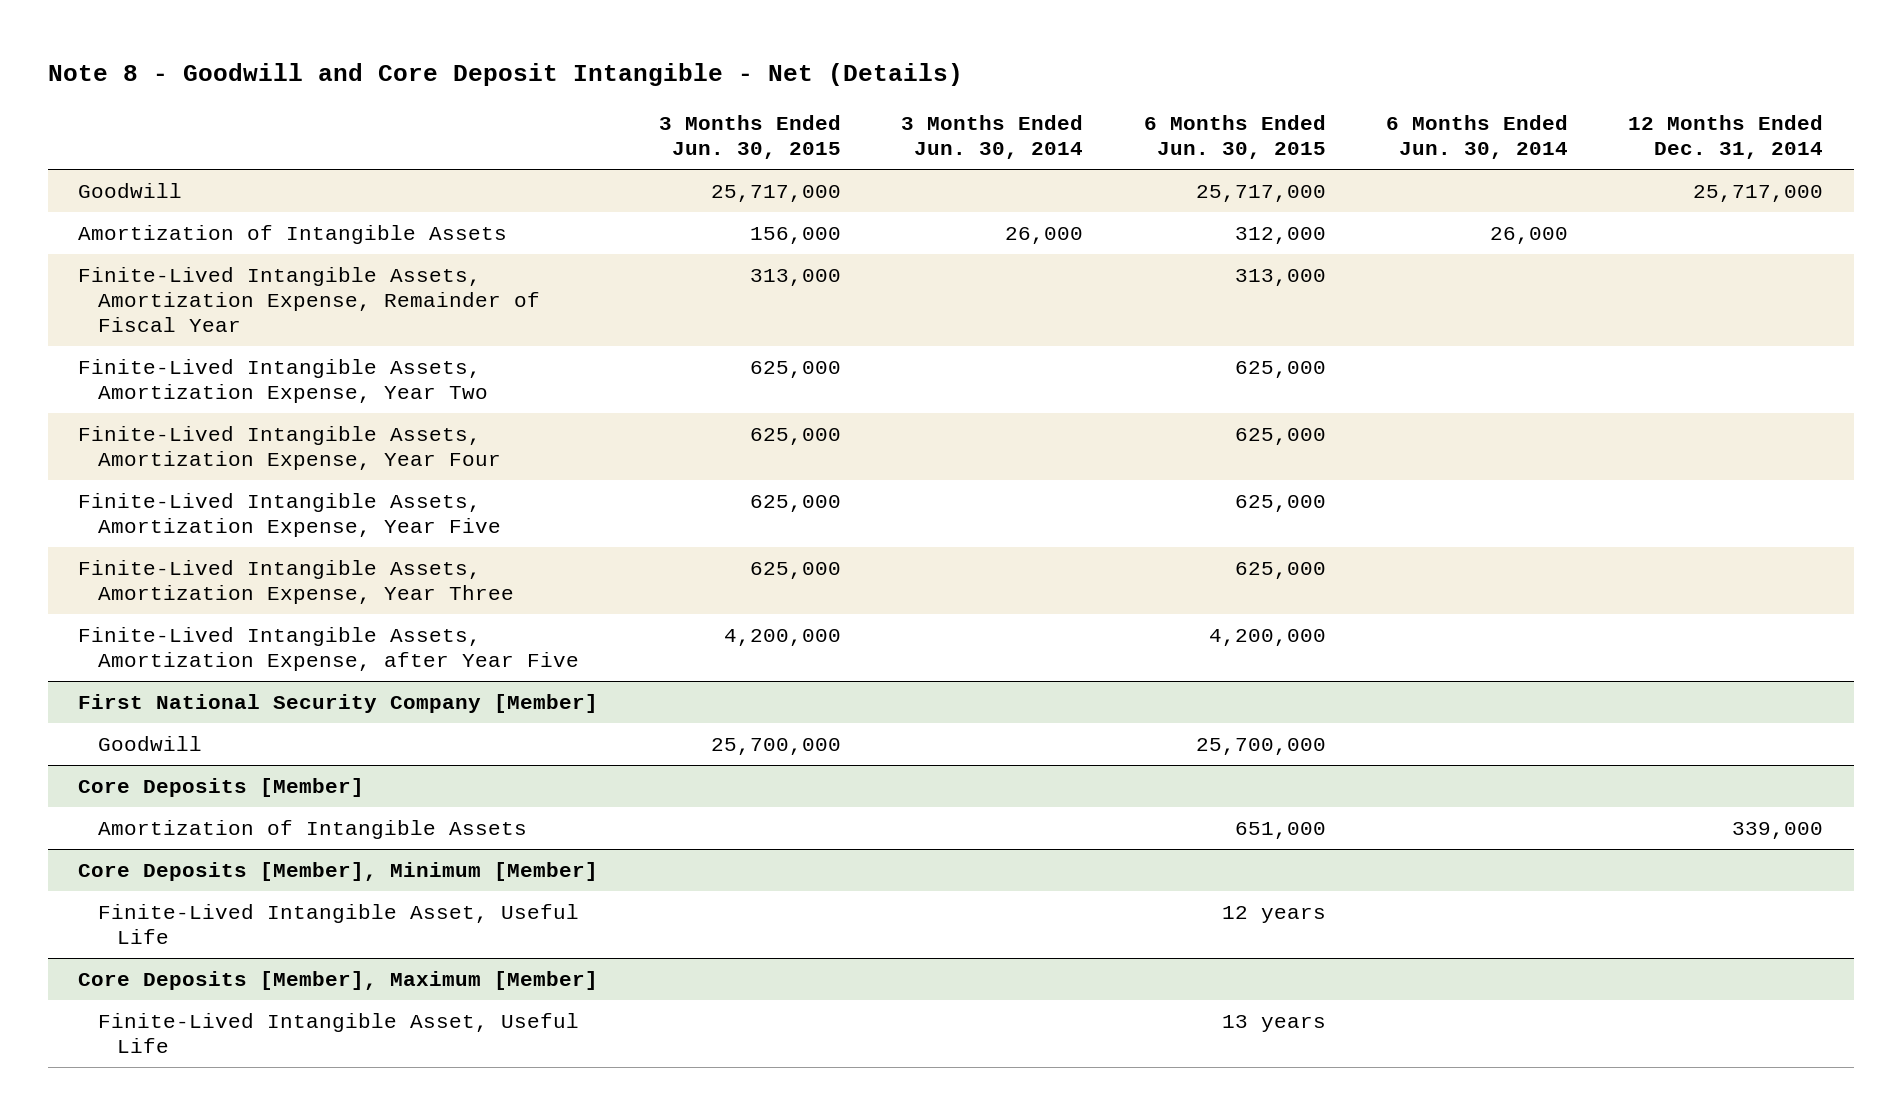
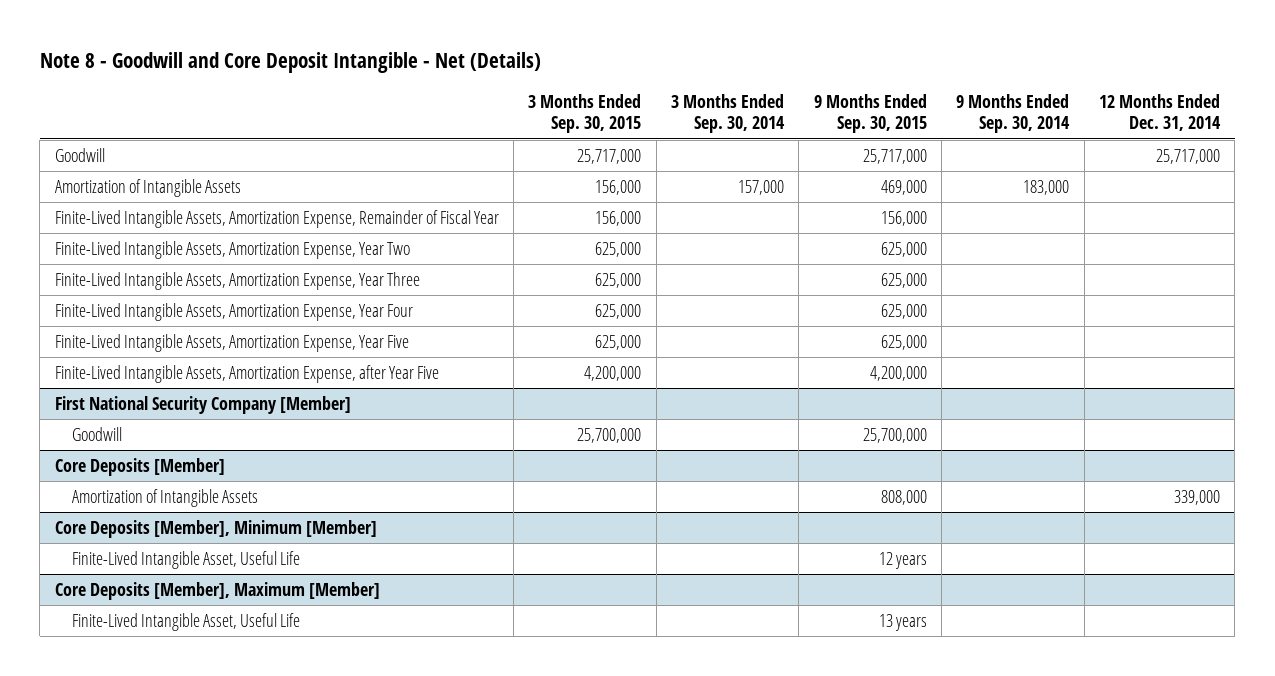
[658,115,841,160] 3 Months Ended Jun. 30, 2015 -> none
[901,115,1084,160] 3 Months Ended Jun. 30, 2014 -> none
[1143,115,1326,160] 6 Months Ended Jun. 30, 2015 -> none
[1386,115,1569,160] 6 Months Ended Jun. 30, 2014 -> none
none -> [528,94,642,134] 3 Months Ended Sep. 30, 2015
none -> [671,94,786,134] 3 Months Ended Sep. 30, 2014
none -> [813,94,927,134] 9 Months Ended Sep. 30, 2015
none -> [956,94,1071,134] 9 Months Ended Sep. 30, 2014
[78,559,514,605] Finite-Lived Intangible Assets, Amortization Expense, Year Three -> [54,272,420,291] Finite-Lived Intangible Assets, Amortization Expense, Year Three

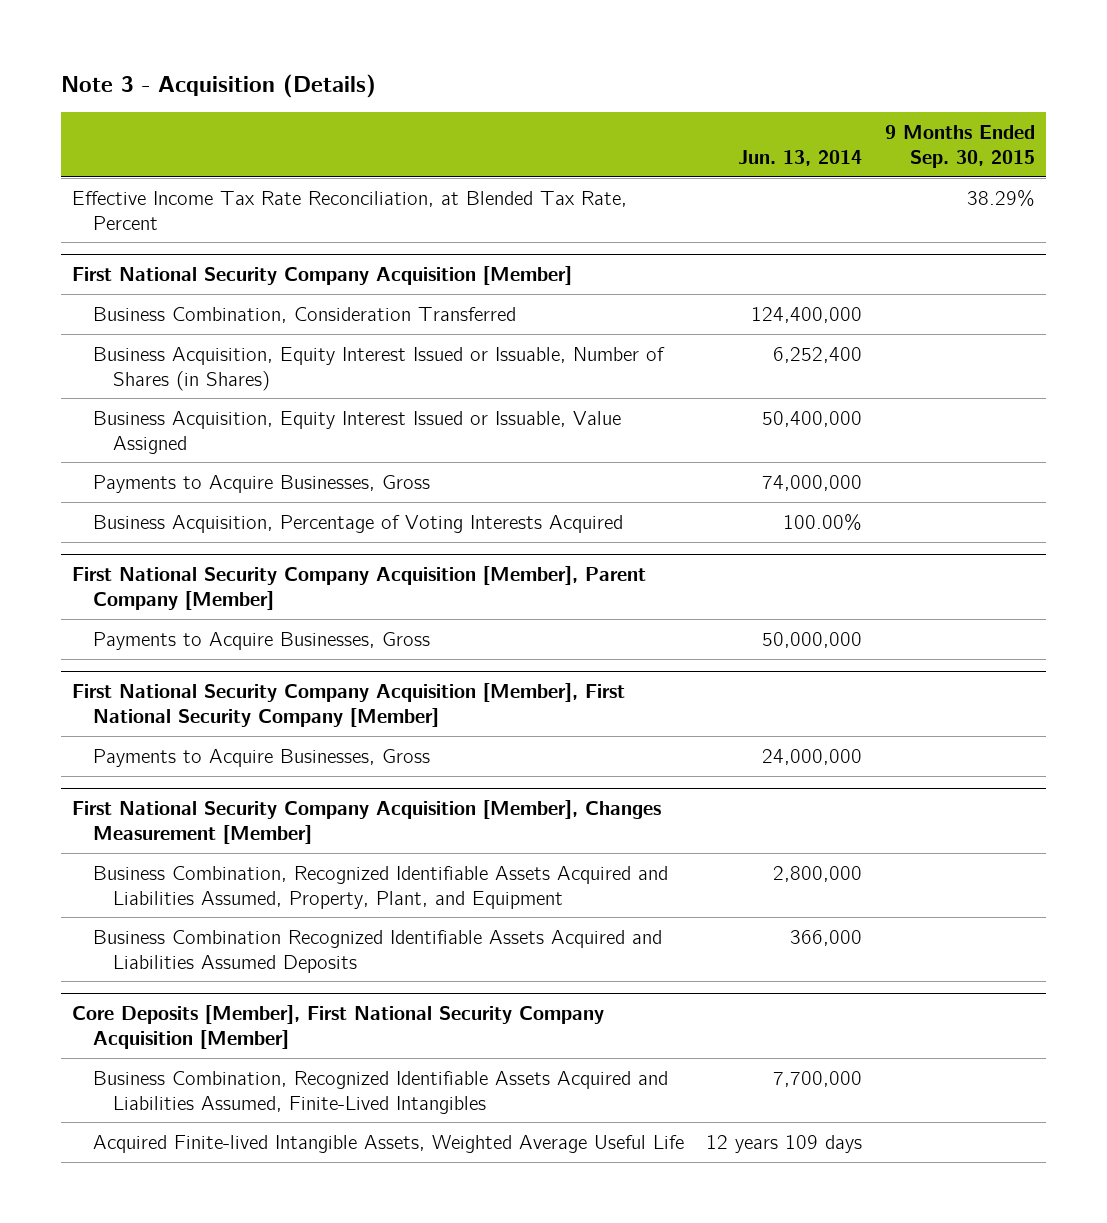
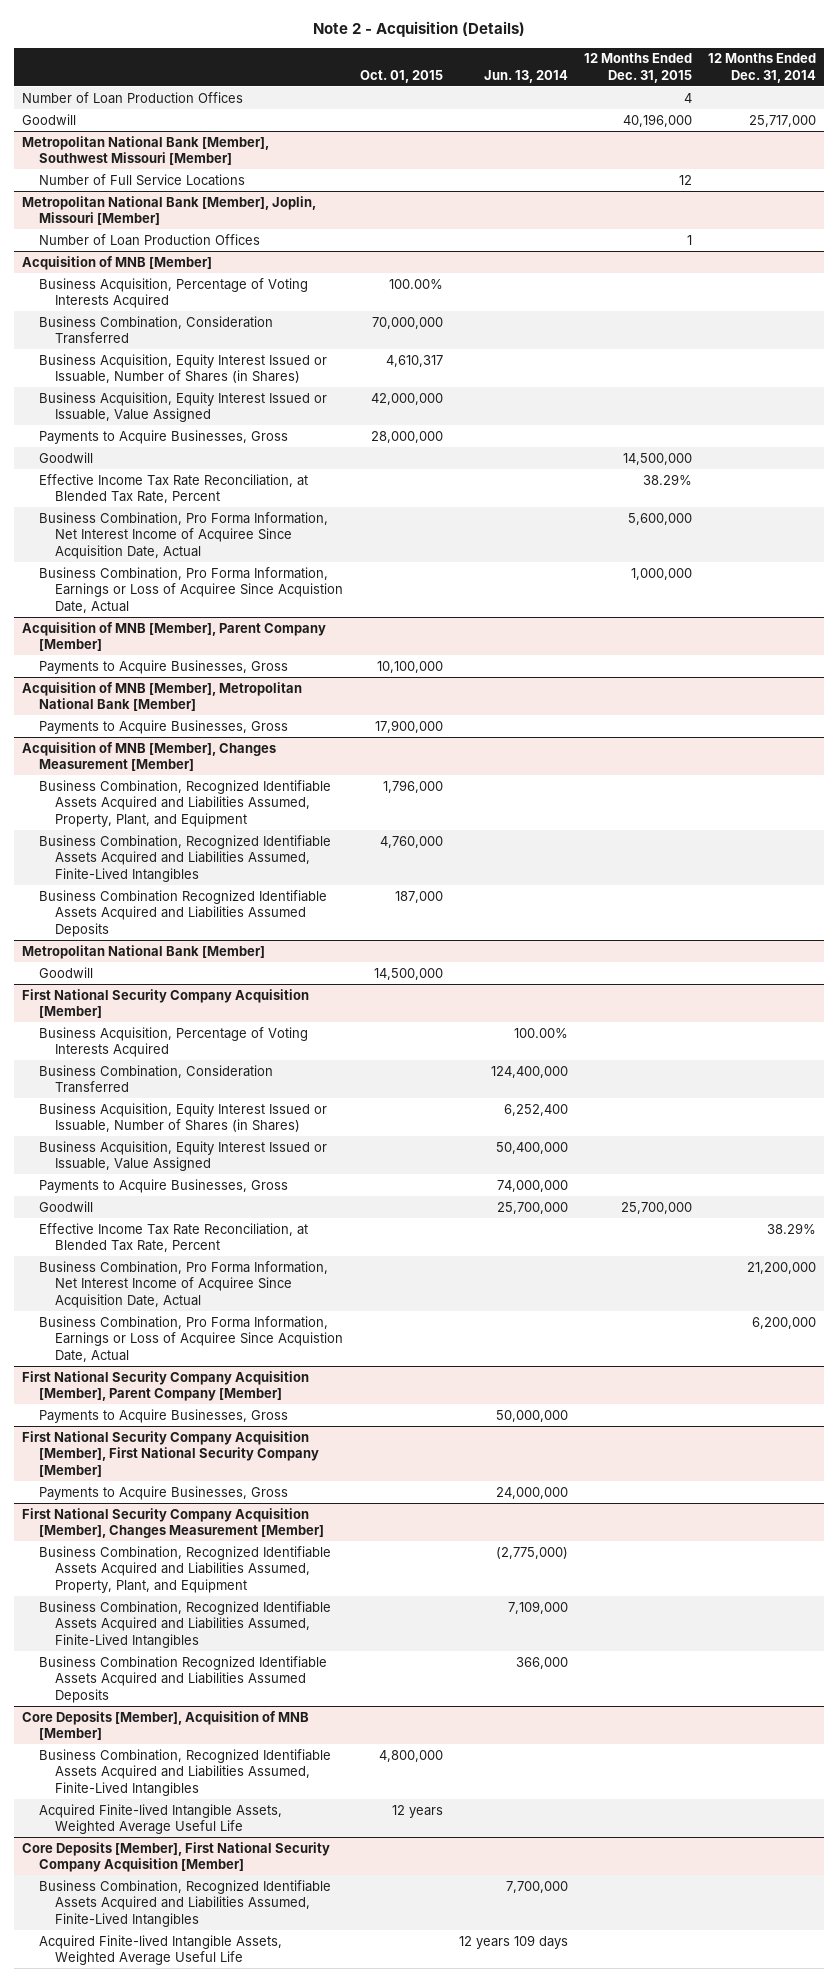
[60,74,376,99] Note 3 - Acquisition (Details) -> [313,21,526,38] Note 2 - Acquisition (Details)
[884,124,1035,168] 9 Months Ended Sep. 30, 2015 -> none
none -> [359,69,443,83] Oct. 01, 2015
none -> [584,53,693,83] 12 Months Ended Dec. 31, 2015
none -> [708,53,817,83] 12 Months Ended Dec. 31, 2014
[72,190,628,230] Effective Income Tax Rate Reconciliation, at Blended Tax Rate, Percent -> none
none -> [21,91,243,104] Number of Loan Production Offices
none -> [21,113,76,125] Goodwill
none -> [21,135,269,166] Metropolitan National Bank [Member], Southwest Missouri [Member]
none -> [38,173,245,186] Number of Full Service Locations
none -> [21,195,316,226] Metropolitan National Bank [Member], Joplin, Missouri [Member]
none -> [38,233,260,246] Number of Loan Production Offices
none -> [21,255,212,270] Acquisition of MNB [Member]
none -> [38,277,308,309] Business Acquisition, Percentage of Voting Interests Acquired
none -> [38,315,273,345] Business Combination, Consideration Transferred
none -> [38,353,327,384] Business Acquisition, Equity Interest Issued or Issuable, Number of Shares (in Shares)
none -> [38,391,327,423] Business Acquisition, Equity Interest Issued or Issuable, Value Assigned
none -> [38,429,288,444] Payments to Acquire Businesses, Gross
none -> [38,451,93,463] Goodwill
none -> [38,473,308,504] Effective Income Tax Rate Reconciliation, at Blended Tax Rate, Percent
none -> [38,511,328,559] Business Combination, Pro Forma Information, Net Interest Income of Acquiree Since Acquisition Date, Actual
none -> [38,566,344,613] Business Combination, Pro Forma Information, Earnings or Loss of Acquiree Since Acquistion Date, Actual
none -> [21,621,326,652] Acquisition of MNB [Member], Parent Company [Member]
none -> [38,659,288,674] Payments to Acquire Businesses, Gross
none -> [21,681,302,712] Acquisition of MNB [Member], Metropolitan National Bank [Member]
none -> [38,719,288,734] Payments to Acquire Businesses, Gross
none -> [21,741,276,772] Acquisition of MNB [Member], Changes Measurement [Member]
none -> [38,779,331,827] Business Combination, Recognized Identifiable Assets Acquired and Liabilities Assumed, Property, Plant, and Equipment
none -> [38,834,331,882] Business Combination, Recognized Identifiable Assets Acquired and Liabilities Assumed, Finite-Lived Intangibles
none -> [38,889,327,937] Business Combination Recognized Identifiable Assets Acquired and Liabilities Assumed Deposits
none -> [21,944,265,959] Metropolitan National Bank [Member]
none -> [38,966,93,978] Goodwill
[92,514,623,533] Business Acquisition, Percentage of Voting Interests Acquired -> [38,1026,308,1058] Business Acquisition, Percentage of Voting Interests Acquired
none -> [38,1200,93,1212] Goodwill
none -> [38,1222,308,1253] Effective Income Tax Rate Reconciliation, at Blended Tax Rate, Percent
none -> [38,1260,328,1308] Business Combination, Pro Forma Information, Net Interest Income of Acquiree Since Acquisition Date, Actual
none -> [38,1315,344,1362] Business Combination, Pro Forma Information, Earnings or Loss of Acquiree Since Acquistion Date, Actual
[773,865,863,882] 2,800,000 -> [495,1546,568,1559] (2,775,000)
none -> [38,1600,331,1648] Business Combination, Recognized Identifiable Assets Acquired and Liabilities Assumed, Finite-Lived Intangibles
none -> [21,1710,309,1741] Core Deposits [Member], Acquisition of MNB [Member]
none -> [38,1748,331,1796] Business Combination, Recognized Identifiable Assets Acquired and Liabilities Assumed, Finite-Lived Intangibles
none -> [38,1803,282,1835] Acquired Finite-lived Intangible Assets, Weighted Average Useful Life

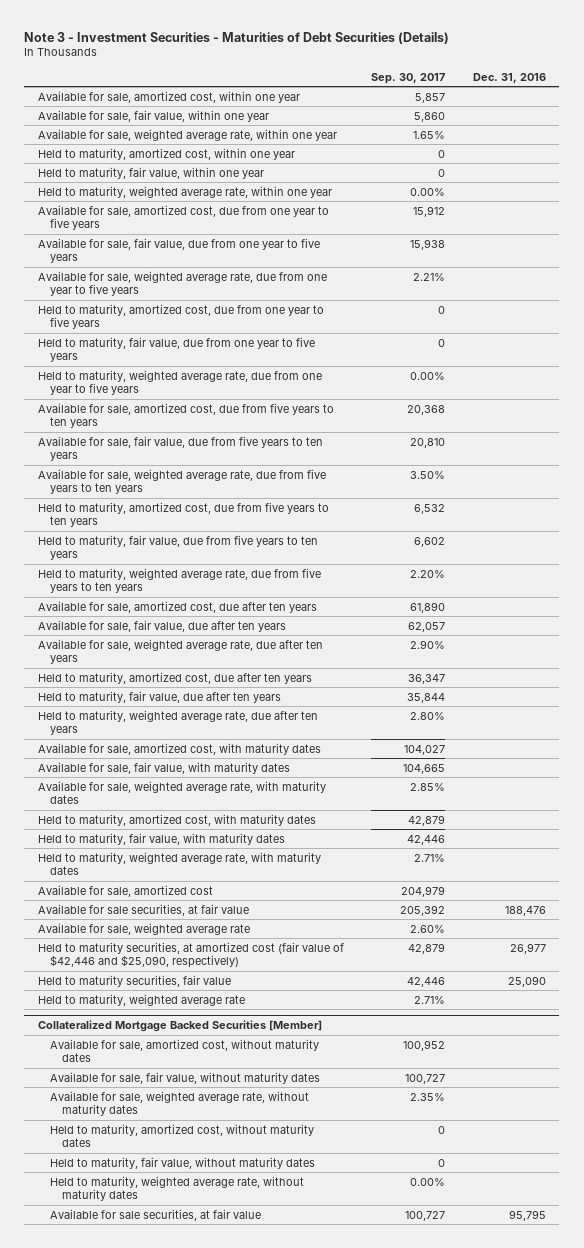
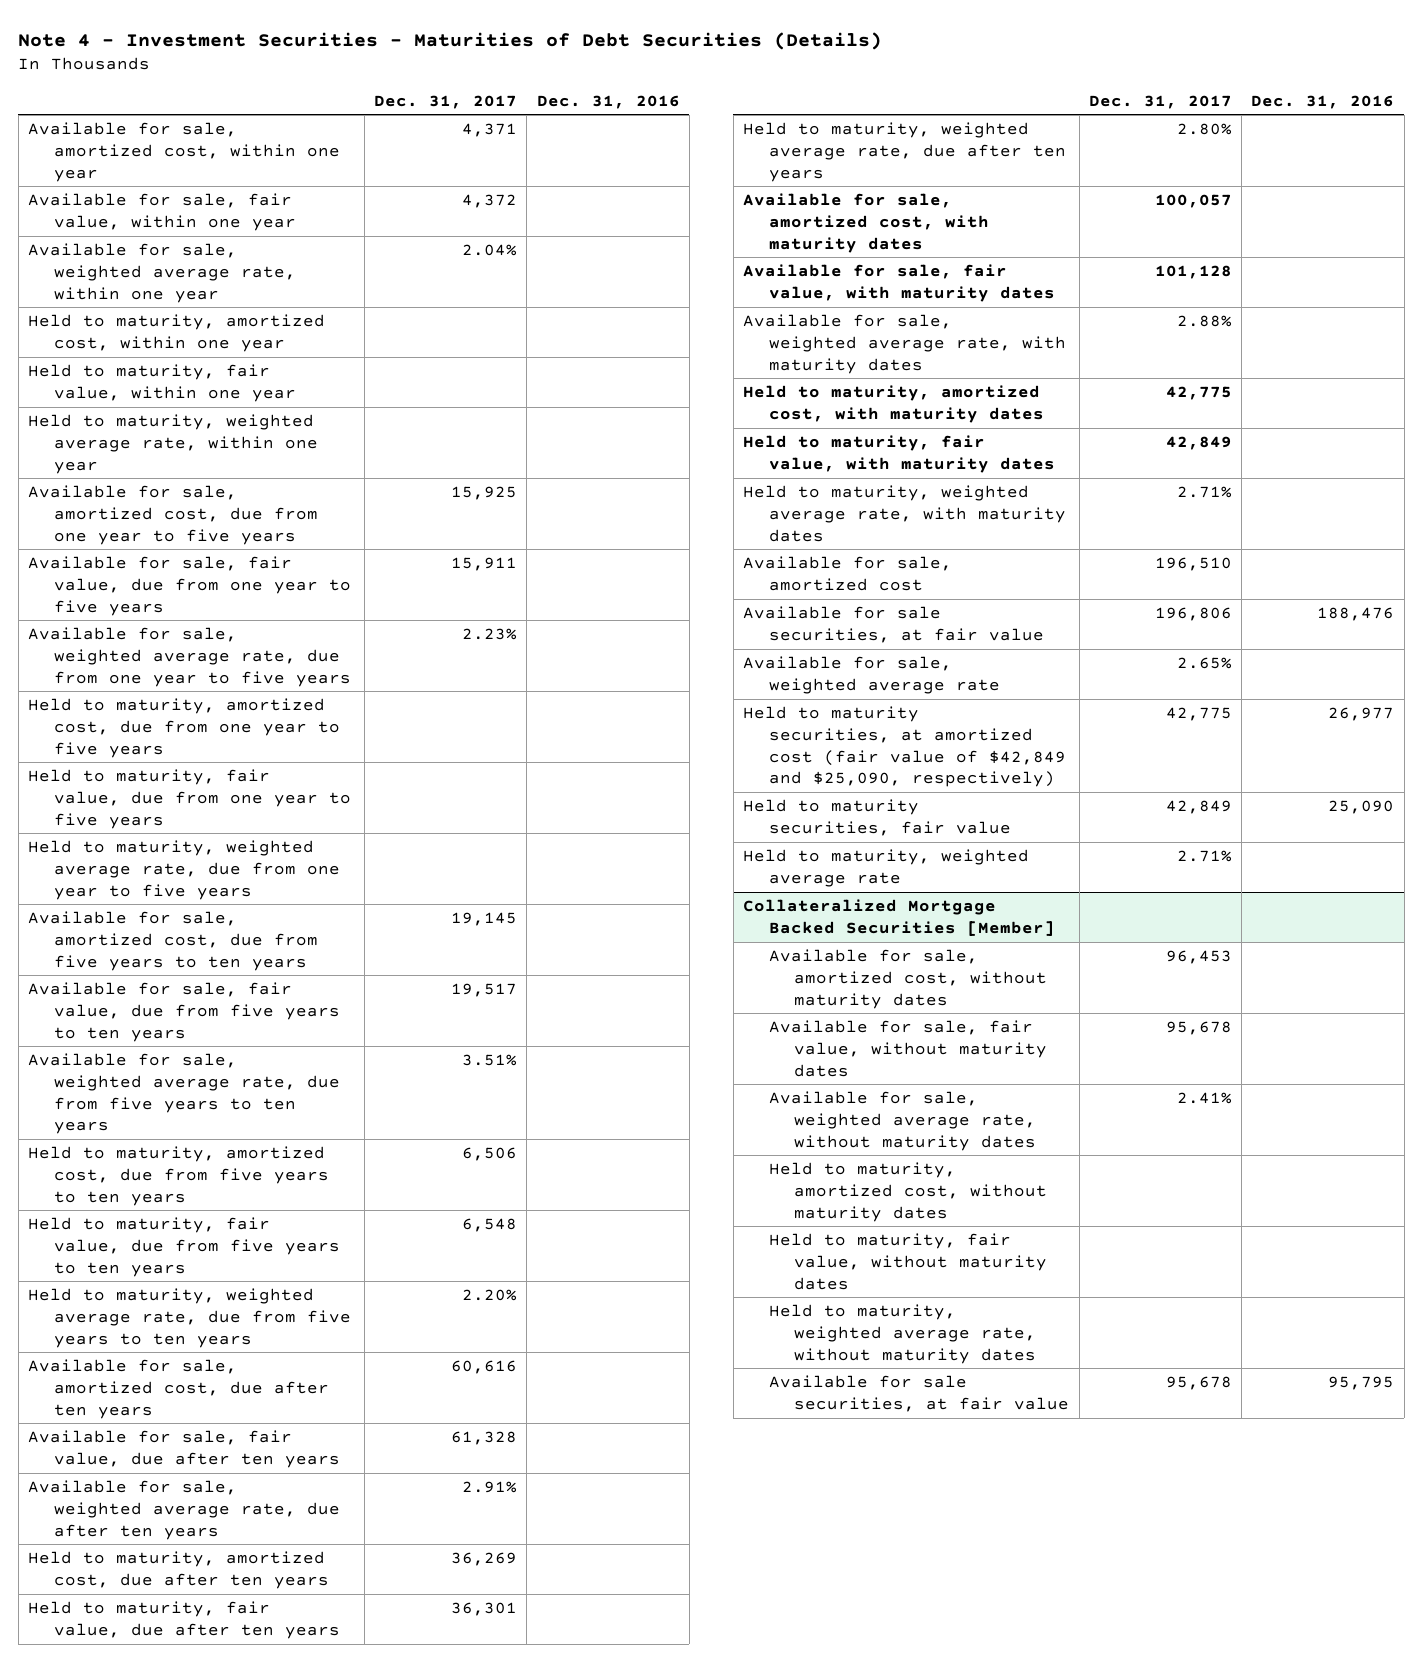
[24,31,450,44] Note 3 - Investment Securities - Maturities of Debt Securities (Details) -> [18,31,883,50] Note 4 - Investment Securities - Maturities of Debt Securities (Details)
[371,72,446,84] Sep. 30, 2017 -> none
none -> [374,94,518,109] Dec. 31, 2017
[38,941,345,969] Held to maturity securities, at amortized cost (fair value of $42,446 and $25,090, respectively) -> [742,706,1066,788] Held to maturity securities, at amortized cost (fair value of $42,849 and $25,090, respectively)

